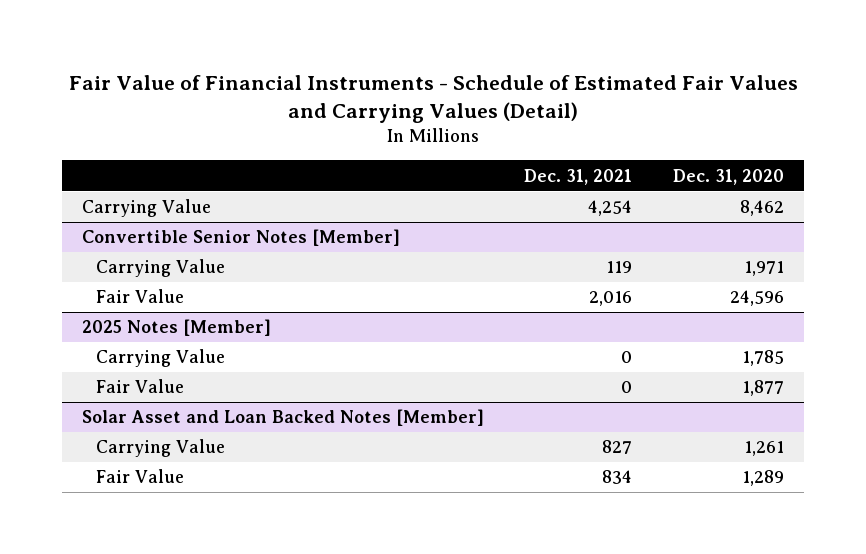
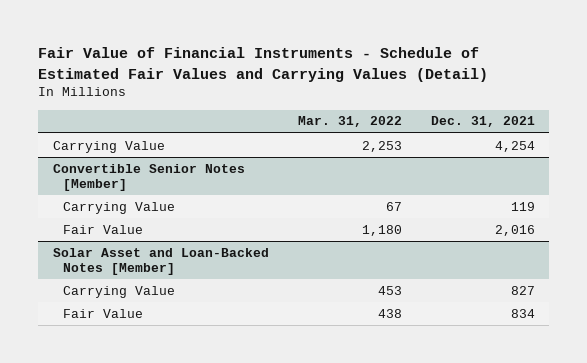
[672,168,784,185] Dec. 31, 2020 -> none
none -> [297,116,402,128] Mar. 31, 2022
[82,319,272,337] 2025 Notes [Member] -> none
[95,349,225,368] Carrying Value -> none
[95,379,184,394] Fair Value -> none
[82,409,485,427] Solar Asset and Loan Backed Notes [Member] -> [52,247,269,276] Solar Asset and Loan-Backed Notes [Member]

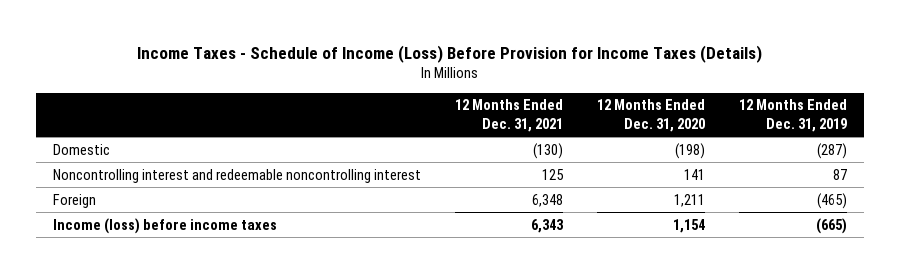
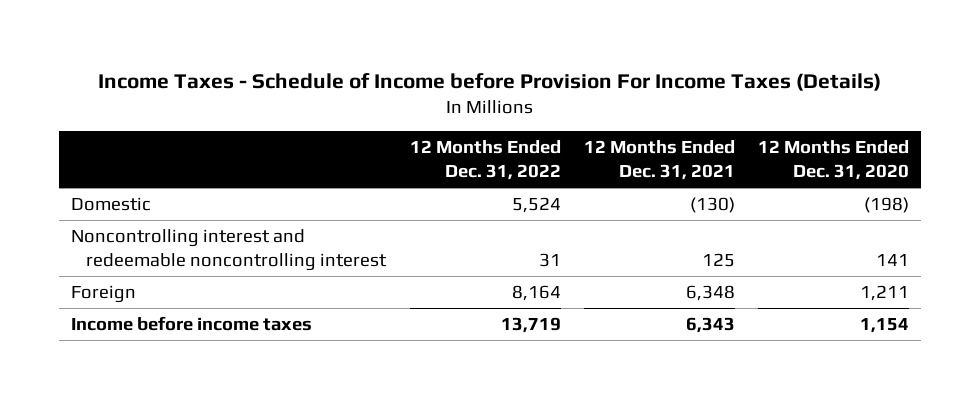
[137,44,763,63] Income Taxes - Schedule of Income (Loss) Before Provision for Income Taxes (Details) -> [98,73,882,92] Income Taxes - Schedule of Income before Provision For Income Taxes (Details)
[739,99,848,132] 12 Months Ended Dec. 31, 2019 -> none
none -> [409,140,561,181] 12 Months Ended Dec. 31, 2022
[52,217,277,234] Income (loss) before income taxes -> [71,316,313,332] Income before income taxes

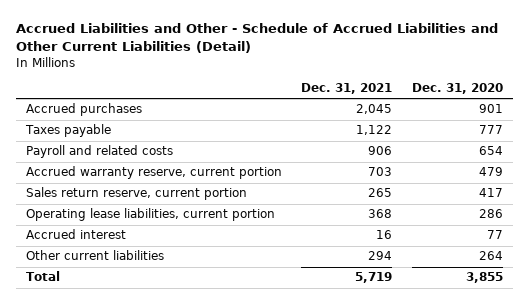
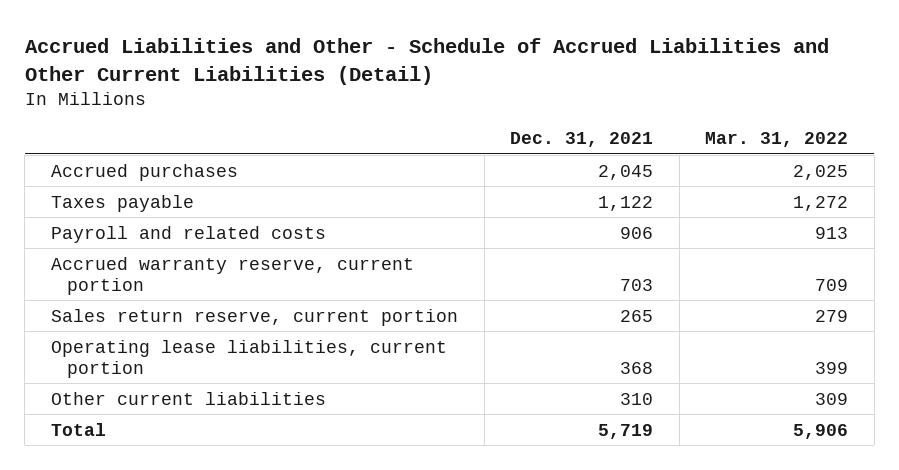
[412,83,504,95] Dec. 31, 2020 -> none
none -> [705,132,849,148] Mar. 31, 2022
[25,229,126,240] Accrued interest -> none
[368,251,393,261] 294 -> [620,392,654,405] 310

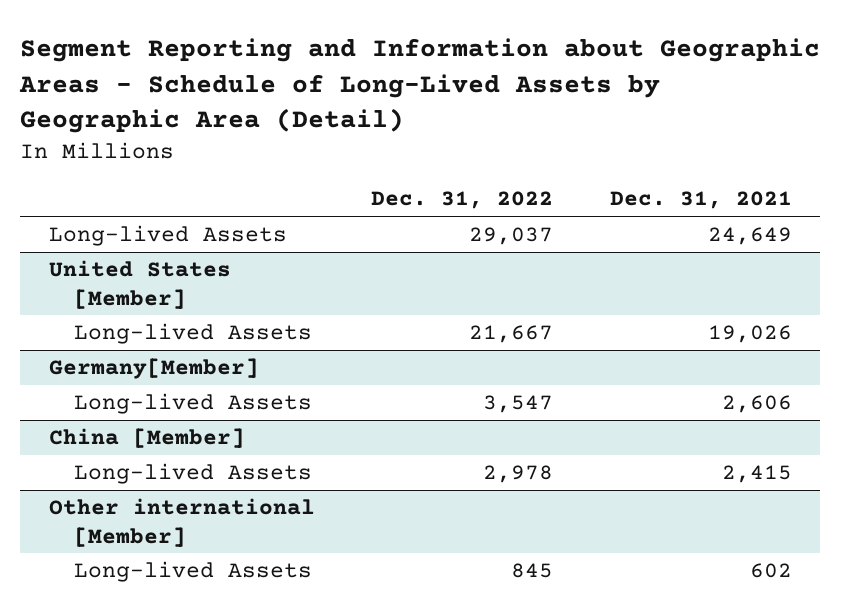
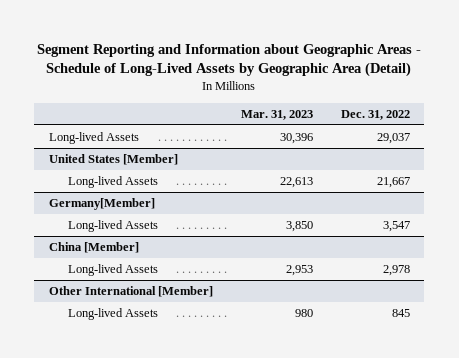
[609,191,792,210] Dec. 31, 2021 -> none
none -> [240,109,313,120] Mar. 31, 2023
[48,498,315,547] Other international [Member] -> [48,286,213,298] Other International [Member]

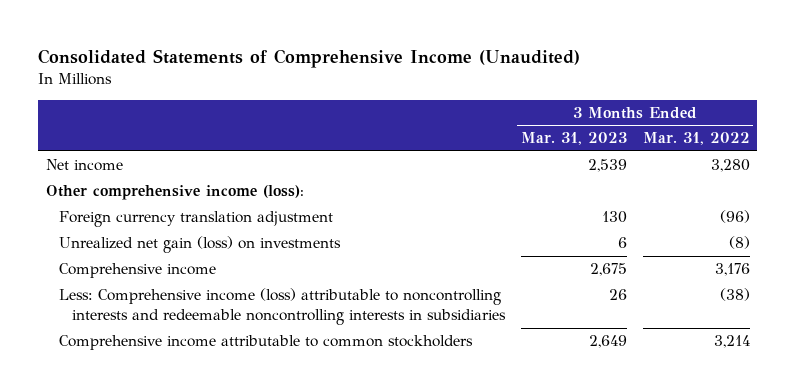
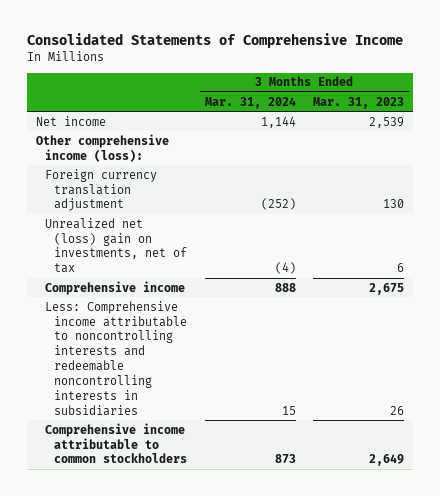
[38,48,581,68] Consolidated Statements of Comprehensive Income (Unaudited) -> [26,33,403,49] Consolidated Statements of Comprehensive Income
[642,132,750,146] Mar. 31, 2022 -> none
none -> [204,96,296,109] Mar. 31, 2024
[59,236,342,254] Unrealized net gain (loss) on investments -> [44,217,187,274] Unrealized net (loss) gain on investments, net of tax
[59,288,506,326] Less: Comprehensive income (loss) attributable to noncontrolling interests and redeemable noncontrolling interests in subsidiaries -> [44,300,187,416] Less: Comprehensive income attributable to noncontrolling interests and redeemable noncontrolling interests in subsidiaries

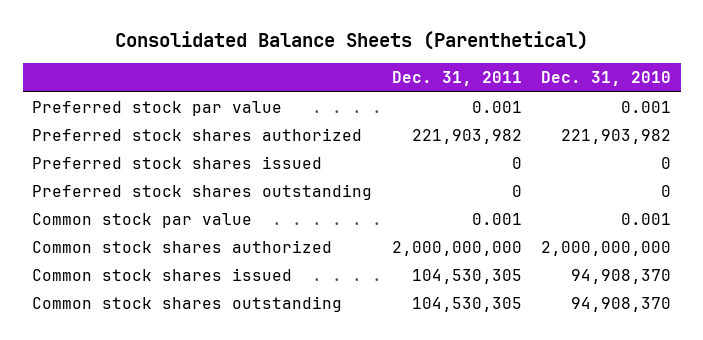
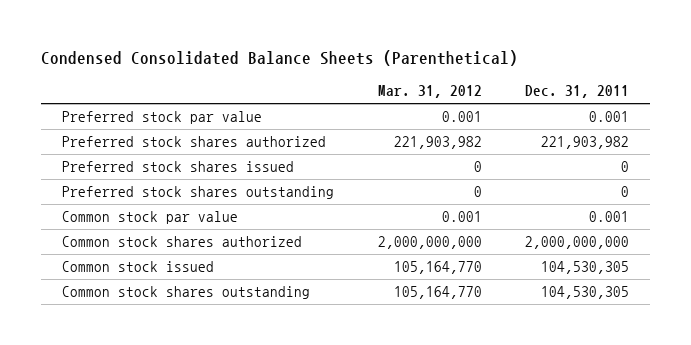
[114,31,588,51] Consolidated Balance Sheets (Parenthetical) -> [40,50,518,67] Condensed Consolidated Balance Sheets (Parenthetical)
[540,71,671,87] Dec. 31, 2010 -> none
none -> [377,85,482,99] Mar. 31, 2012
[32,267,293,281] Common stock shares issued -> [62,261,215,273] Common stock issued

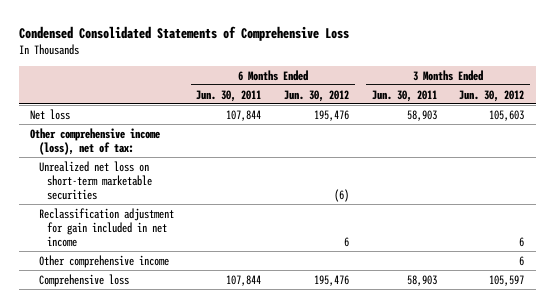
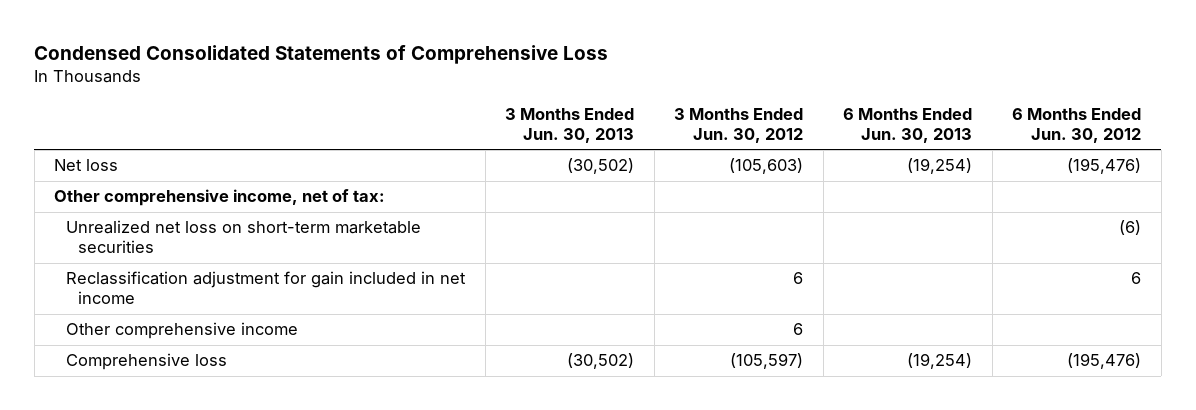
[196,89,262,102] Jun. 30, 2011 -> none
[371,89,437,102] Jun. 30, 2011 -> none
none -> [505,107,635,143] 3 Months Ended Jun. 30, 2013
none -> [843,107,973,143] 6 Months Ended Jun. 30, 2013
[314,109,350,121] 195,476 -> [1067,158,1142,175] (195,476)
[489,109,525,121] 105,603 -> [729,158,804,175] (105,603)
[30,127,161,155] Other comprehensive income (loss), net of tax: -> [54,189,386,207] Other comprehensive income, net of tax:
[314,274,350,286] 195,476 -> [1067,353,1142,370] (195,476)
[489,274,525,286] 105,597 -> [730,353,804,370] (105,597)

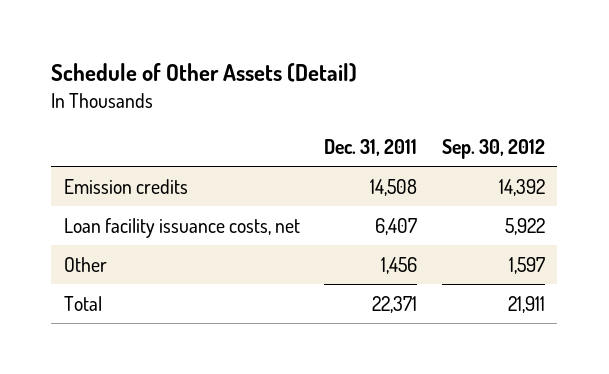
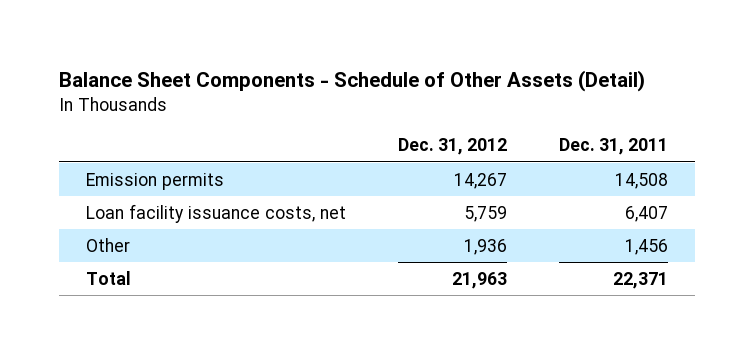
[51,63,358,83] Schedule of Other Assets (Detail) -> [59,69,646,92] Balance Sheet Components - Schedule of Other Assets (Detail)
[442,138,546,159] Sep. 30, 2012 -> none
none -> [398,138,508,156] Dec. 31, 2012
[63,178,188,194] Emission credits -> [85,173,224,191] Emission permits

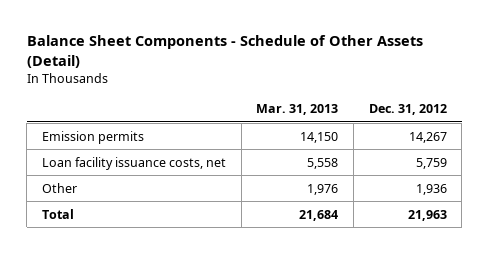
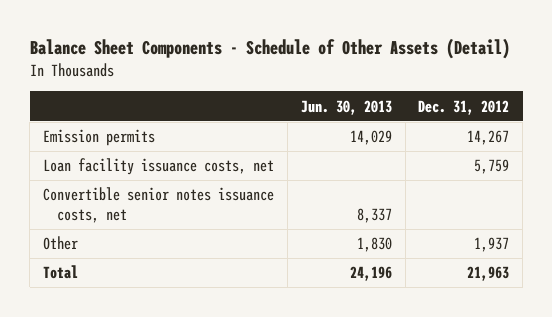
[256,104,339,116] Mar. 31, 2013 -> none
none -> [300,99,392,115] Jun. 30, 2013
none -> [42,187,274,224] Convertible senior notes issuance costs, net
[415,183,447,195] 1,936 -> [474,237,510,253] 1,937

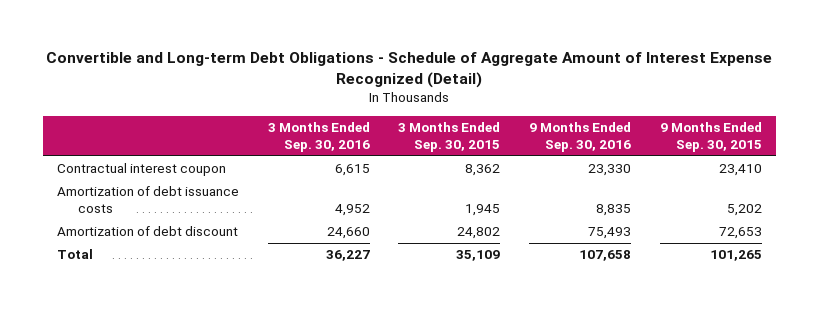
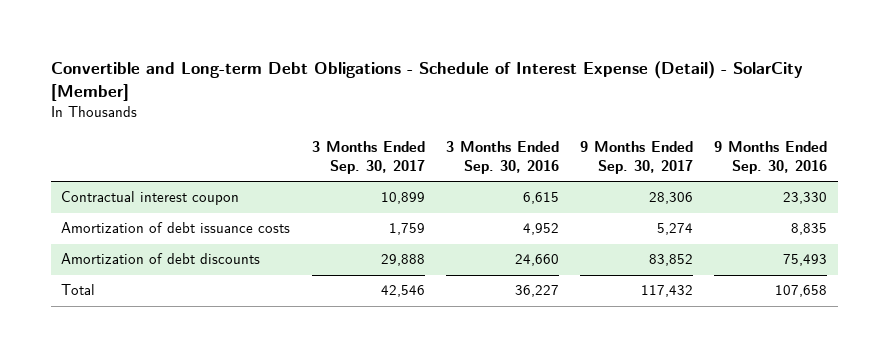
[46,52,773,89] Convertible and Long-term Debt Obligations - Schedule of Aggregate Amount of Interest Expense Recognized (Detail) -> [50,60,803,101] Convertible and Long-term Debt Obligations - Schedule of Interest Expense (Detail) - SolarCity [Member]
[398,122,501,153] 3 Months Ended Sep. 30, 2015 -> none
[660,122,763,153] 9 Months Ended Sep. 30, 2015 -> none
none -> [311,141,425,175] 3 Months Ended Sep. 30, 2017
none -> [579,141,693,175] 9 Months Ended Sep. 30, 2017
[56,226,238,237] Amortization of debt discount -> [61,253,261,265] Amortization of debt discounts

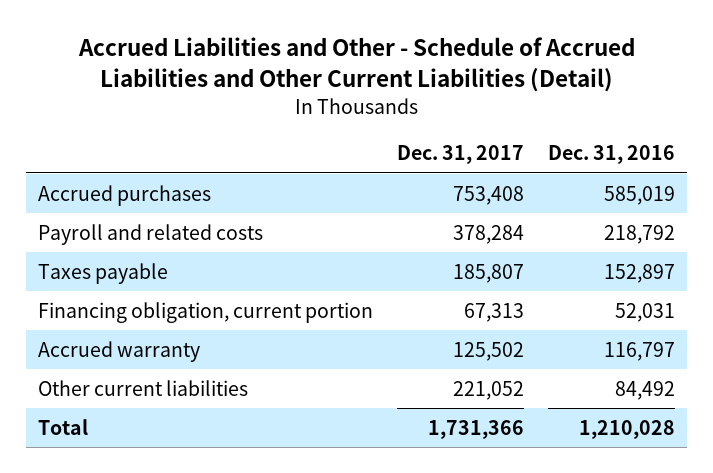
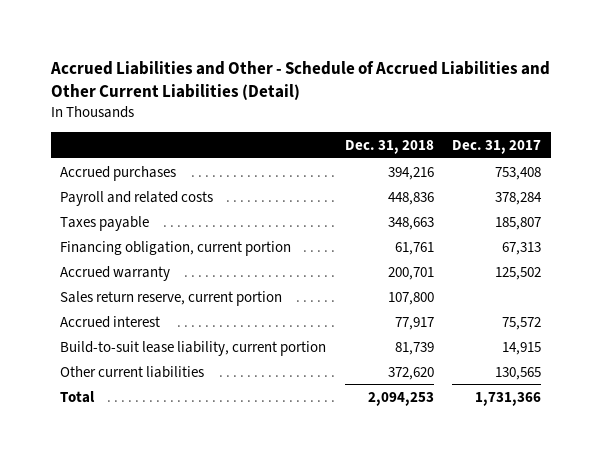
[548,145,676,165] Dec. 31, 2016 -> none
none -> [344,139,434,154] Dec. 31, 2018
none -> [60,290,283,306] Sales return reserve, current portion
none -> [60,315,161,328] Accrued interest
none -> [60,340,327,356] Build-to-suit lease liability, current portion
[453,380,525,400] 221,052 -> [495,366,542,380] 130,565

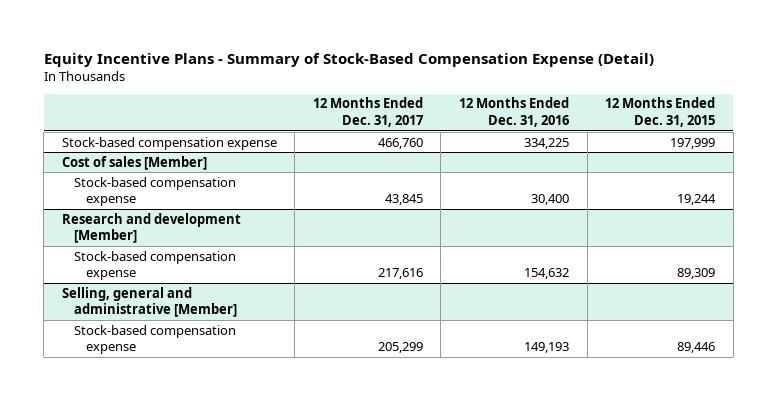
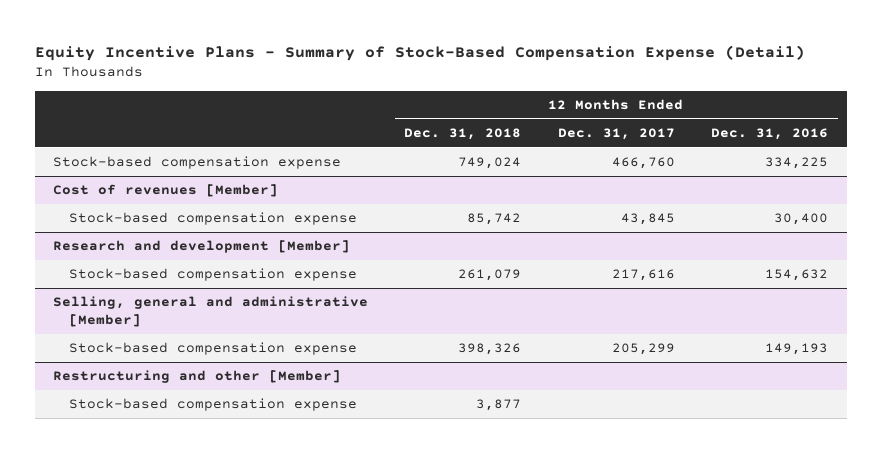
[605,97,716,128] 12 Months Ended Dec. 31, 2015 -> none
none -> [404,127,522,140] Dec. 31, 2018
[61,155,207,170] Cost of sales [Member] -> [53,184,279,198] Cost of revenues [Member]
none -> [53,370,342,384] Restructuring and other [Member]
none -> [68,398,357,412] Stock-based compensation expense

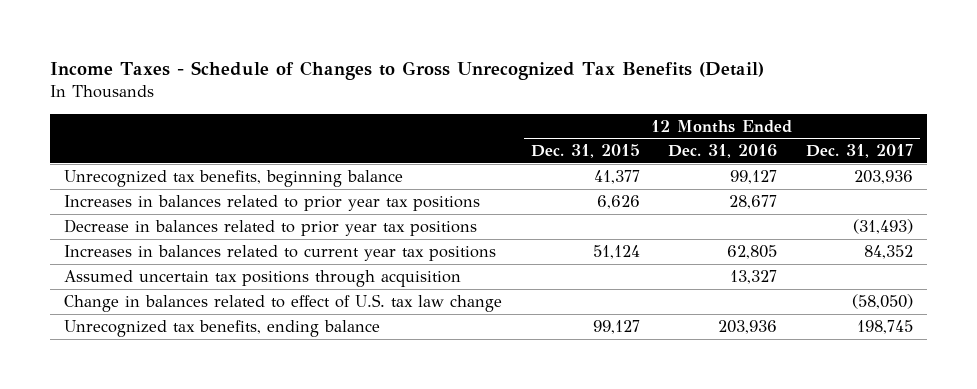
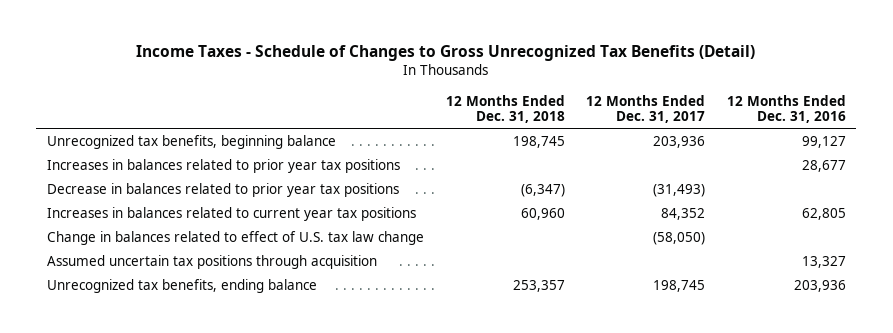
[530,144,640,159] Dec. 31, 2015 -> none
none -> [445,94,565,124] 12 Months Ended Dec. 31, 2018
[64,269,462,287] Assumed uncertain tax positions through acquisition -> [47,255,378,270] Assumed uncertain tax positions through acquisition

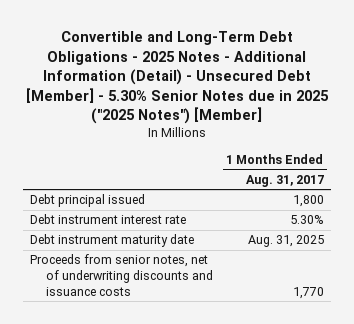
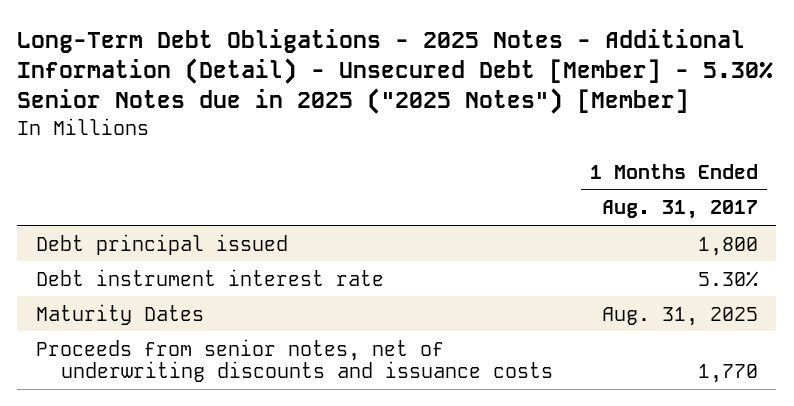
[25,31,329,125] Convertible and Long-Term Debt Obligations - 2025 Notes - Additional Information (Detail) - Unsecured Debt [Member] - 5.30% Senior Notes due in 2025 ("2025 Notes") [Member] -> [17,28,774,115] Long-Term Debt Obligations - 2025 Notes - Additional Information (Detail) - Unsecured Debt [Member] - 5.30% Senior Notes due in 2025 ("2025 Notes") [Member]
[29,234,194,248] Debt instrument maturity date -> [35,303,204,325] Maturity Dates

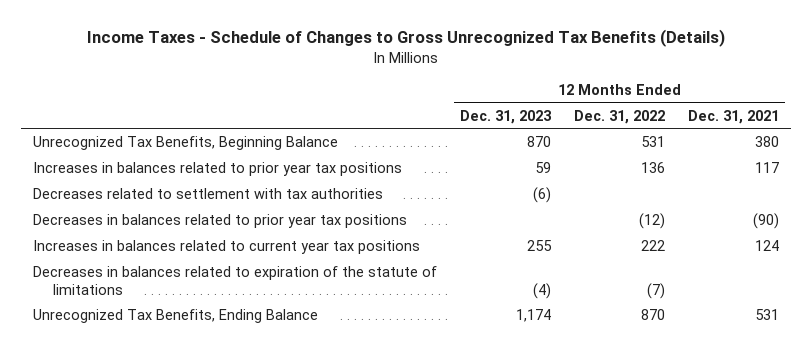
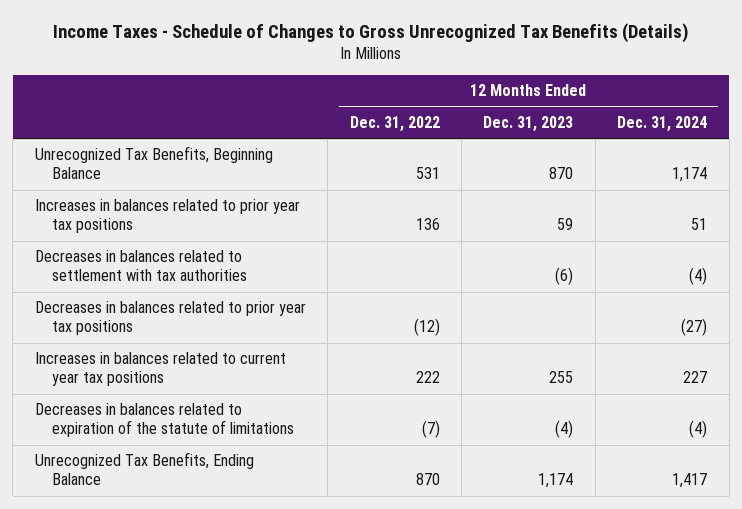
[688,109,780,124] Dec. 31, 2021 -> none
none -> [617,116,708,133] Dec. 31, 2024
[32,187,383,199] Decreases related to settlement with tax authorities -> [34,250,248,282] Decreases in balances related to settlement with tax authorities

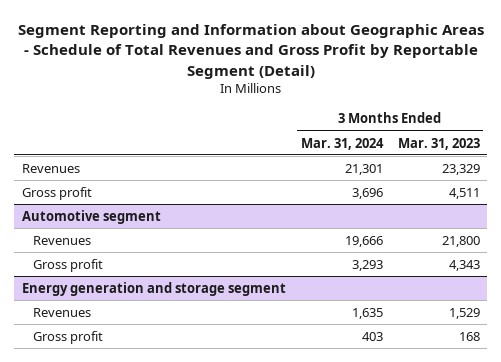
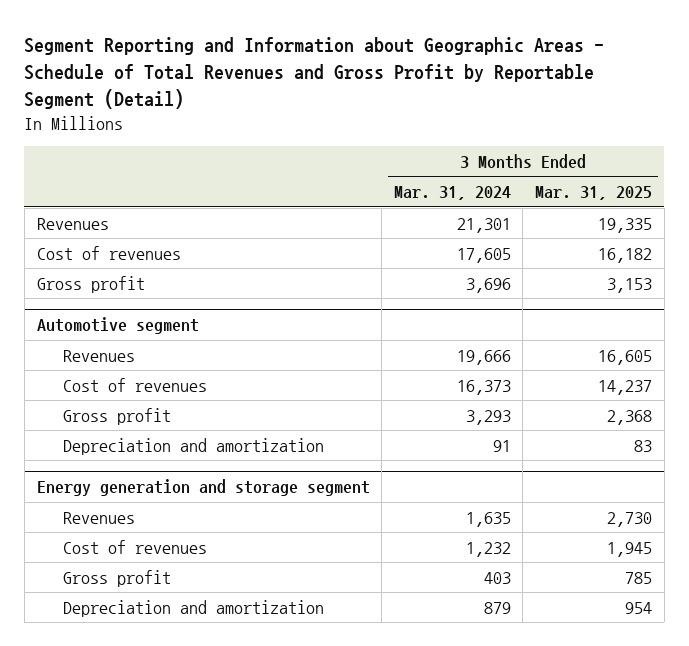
[397,137,480,150] Mar. 31, 2023 -> none
none -> [535,185,653,200] Mar. 31, 2025
none -> [36,245,181,260] Cost of revenues
none -> [62,377,207,392] Cost of revenues
none -> [62,437,324,455] Depreciation and amortization
none -> [62,539,207,554] Cost of revenues
none -> [62,599,324,617] Depreciation and amortization

